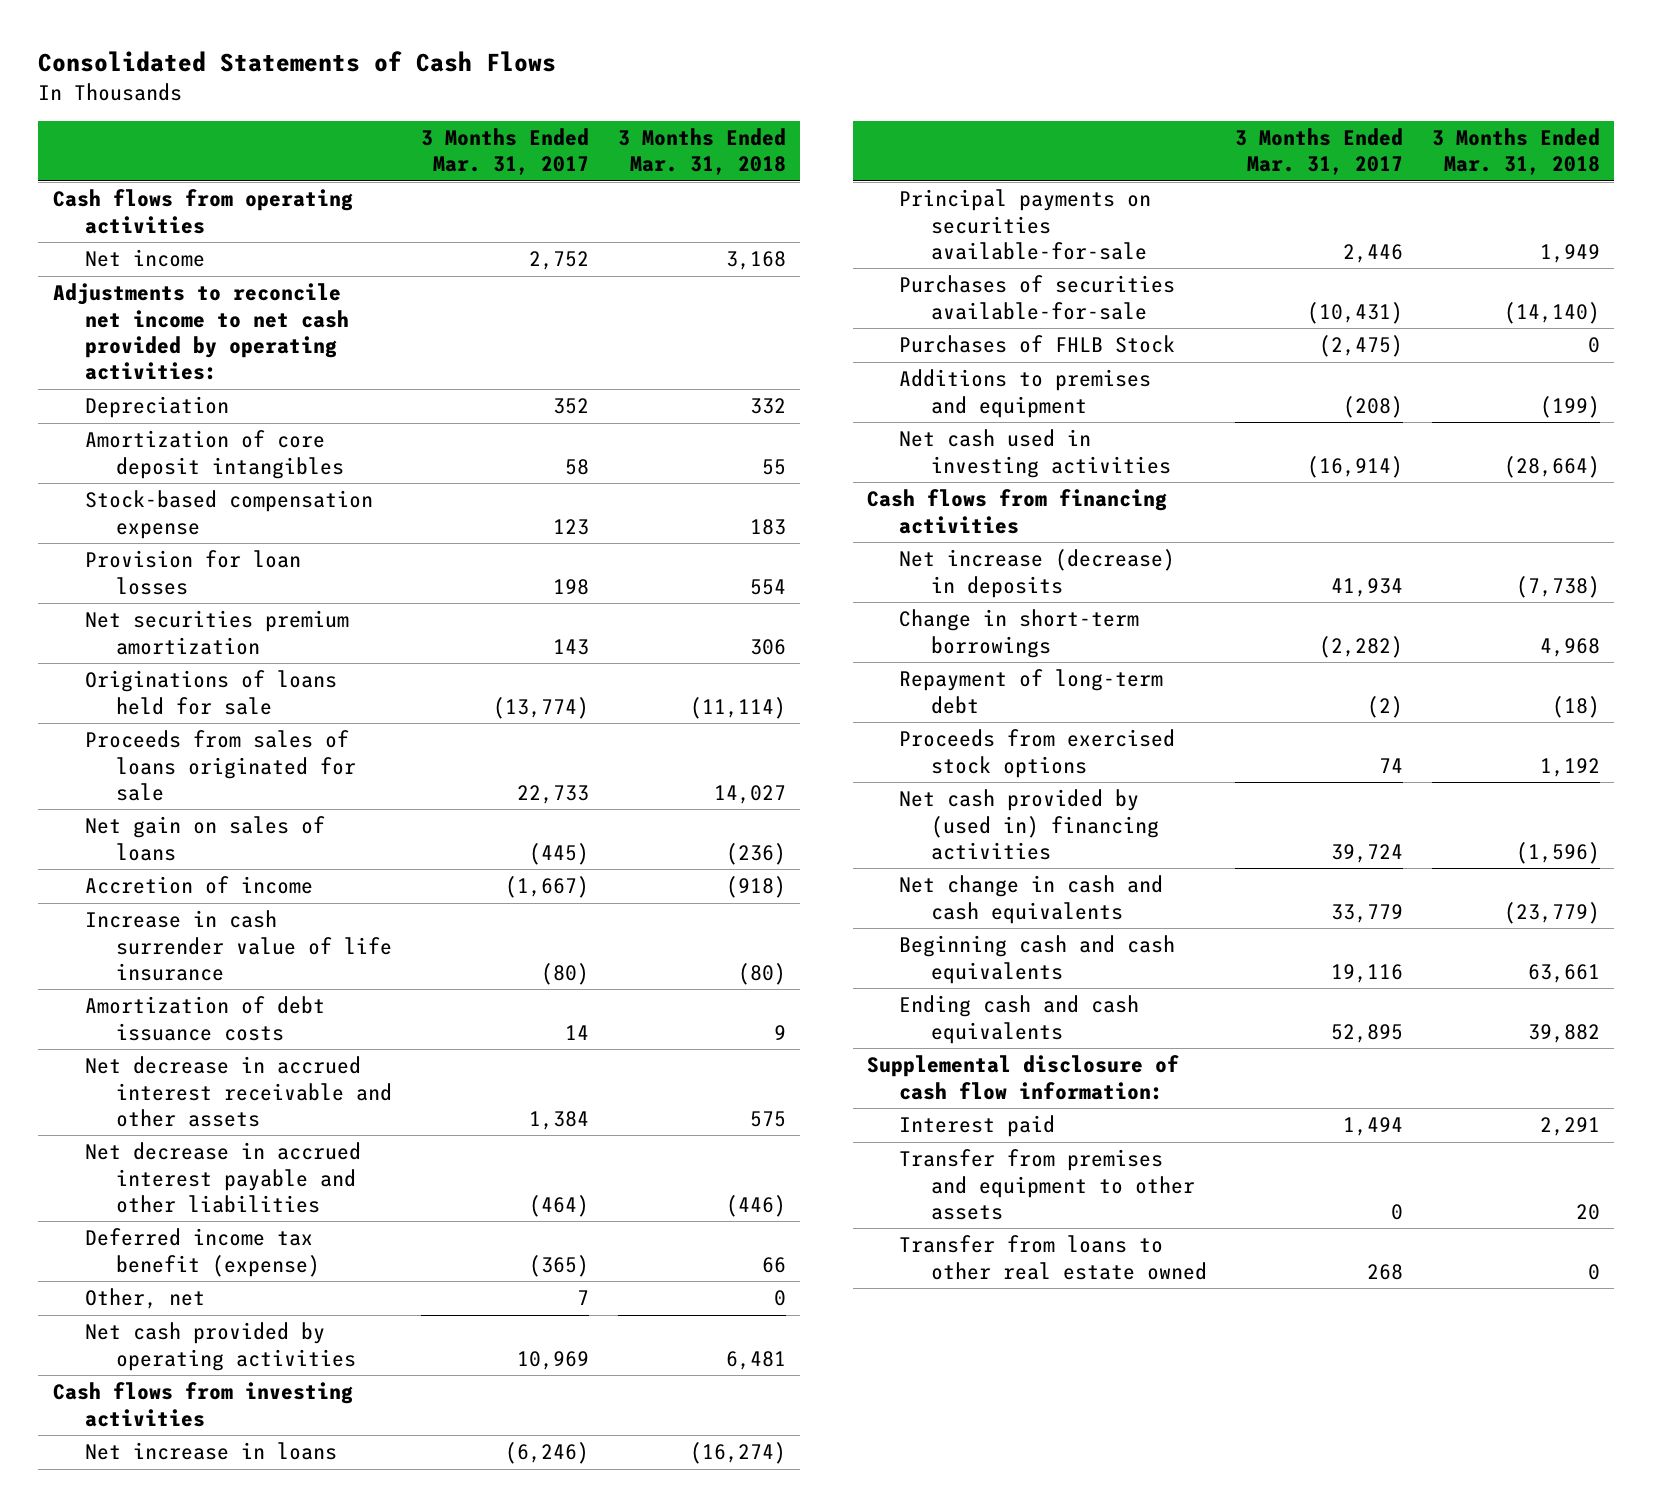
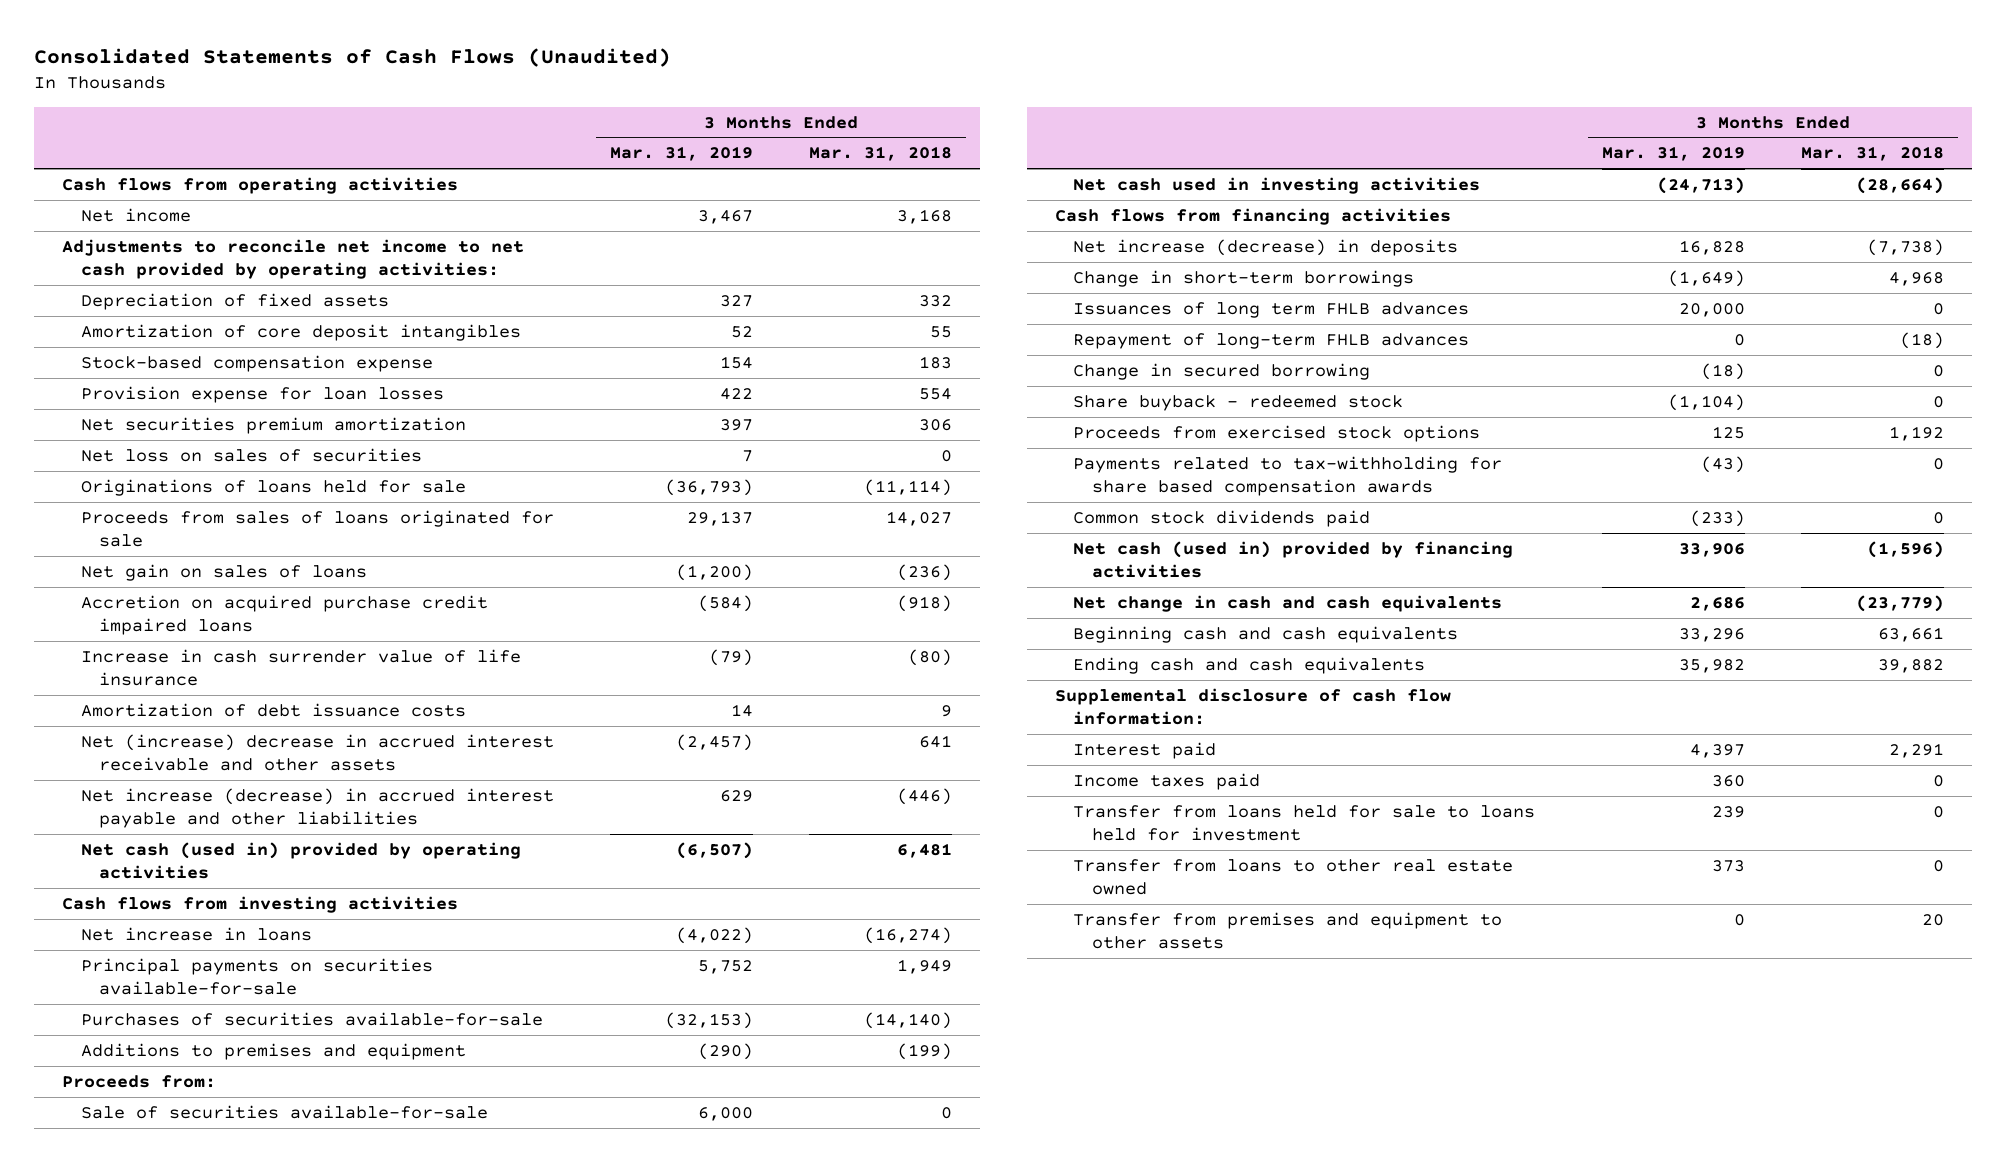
[38,51,557,73] Consolidated Statements of Cash Flows -> [33,47,671,67] Consolidated Statements of Cash Flows (Unaudited)
[421,128,590,176] 3 Months Ended Mar. 31, 2017 -> none
none -> [609,146,753,162] Mar. 31, 2019
[84,396,229,419] Depreciation -> [80,292,389,310] Depreciation of fixed assets
[84,550,301,595] Provision for loan losses -> [80,385,444,403] Provision expense for loan losses
none -> [80,447,422,462] Net loss on sales of securities
[84,876,313,895] Accretion of income -> [80,594,488,636] Accretion on acquired purchase credit impaired loans
[84,1228,321,1277] Deferred income tax benefit (expense) -> none
[84,1288,205,1310] Other, net -> none
[84,1056,393,1127] Net decrease in accrued interest receivable and other assets -> [80,733,554,772] Net (increase) decrease in accrued interest receivable and other assets
[749,1110,786,1127] 575 -> [918,734,952,748] 641
[84,1142,361,1213] Net decrease in accrued interest payable and other liabilities -> [80,787,554,829] Net increase (decrease) in accrued interest payable and other liabilities
[84,1322,357,1371] Net cash provided by operating activities -> [80,841,521,880] Net cash (used in) provided by operating activities
[898,335,1175,354] Purchases of FHLB Stock -> none
none -> [61,1074,216,1088] Proceeds from:
none -> [80,1104,488,1119] Sale of securities available-for-sale
none -> [1073,301,1470,318] Issuances of long term FHLB advances
[898,669,1163,714] Repayment of long-term debt -> [1073,332,1470,349] Repayment of long-term FHLB advances
none -> [1073,362,1371,380] Change in secured borrowing
none -> [1073,394,1404,411] Share buyback - redeemed stock
none -> [1073,455,1503,497] Payments related to tax-withholding for share based compensation awards
none -> [1073,509,1371,527] Common stock dividends paid
[898,789,1159,860] Net cash provided by (used in) financing activities -> [1073,540,1514,579] Net cash (used in) provided by financing activities
none -> [1073,772,1261,790] Income taxes paid
none -> [1073,804,1536,842] Transfer from loans held for sale to loans held for investment
[898,1149,1195,1220] Transfer from premises and equipment to other assets -> [1073,911,1503,950] Transfer from premises and equipment to other assets

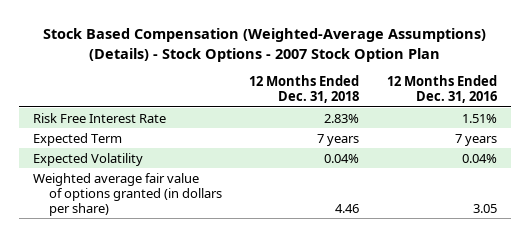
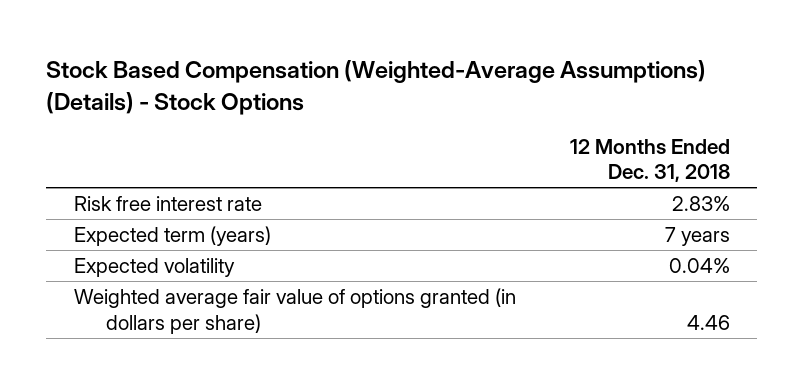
[43,27,487,62] Stock Based Compensation (Weighted-Average Assumptions) (Details) - Stock Options - 2007 Stock Option Plan -> [46,60,707,115] Stock Based Compensation (Weighted-Average Assumptions) (Details) - Stock Options
[387,75,498,104] 12 Months Ended Dec. 31, 2016 -> none
[32,112,166,123] Risk Free Interest Rate -> [73,196,262,212] Risk free interest rate
[32,132,122,146] Expected Term -> [73,226,271,247] Expected term (years)
[32,152,143,166] Expected Volatility -> [73,258,235,278] Expected volatility

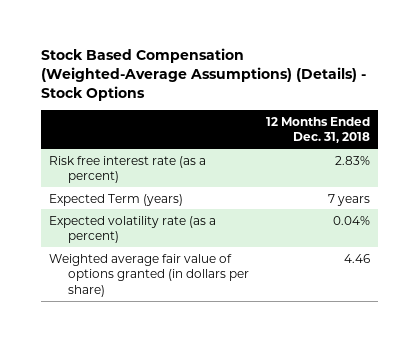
[73,196,262,212] Risk free interest rate -> [49,155,207,184] Risk free interest rate (as a percent)
[73,226,271,247] Expected term (years) -> [49,193,184,206] Expected Term (years)
[73,258,235,278] Expected volatility -> [49,215,217,244] Expected volatility rate (as a percent)

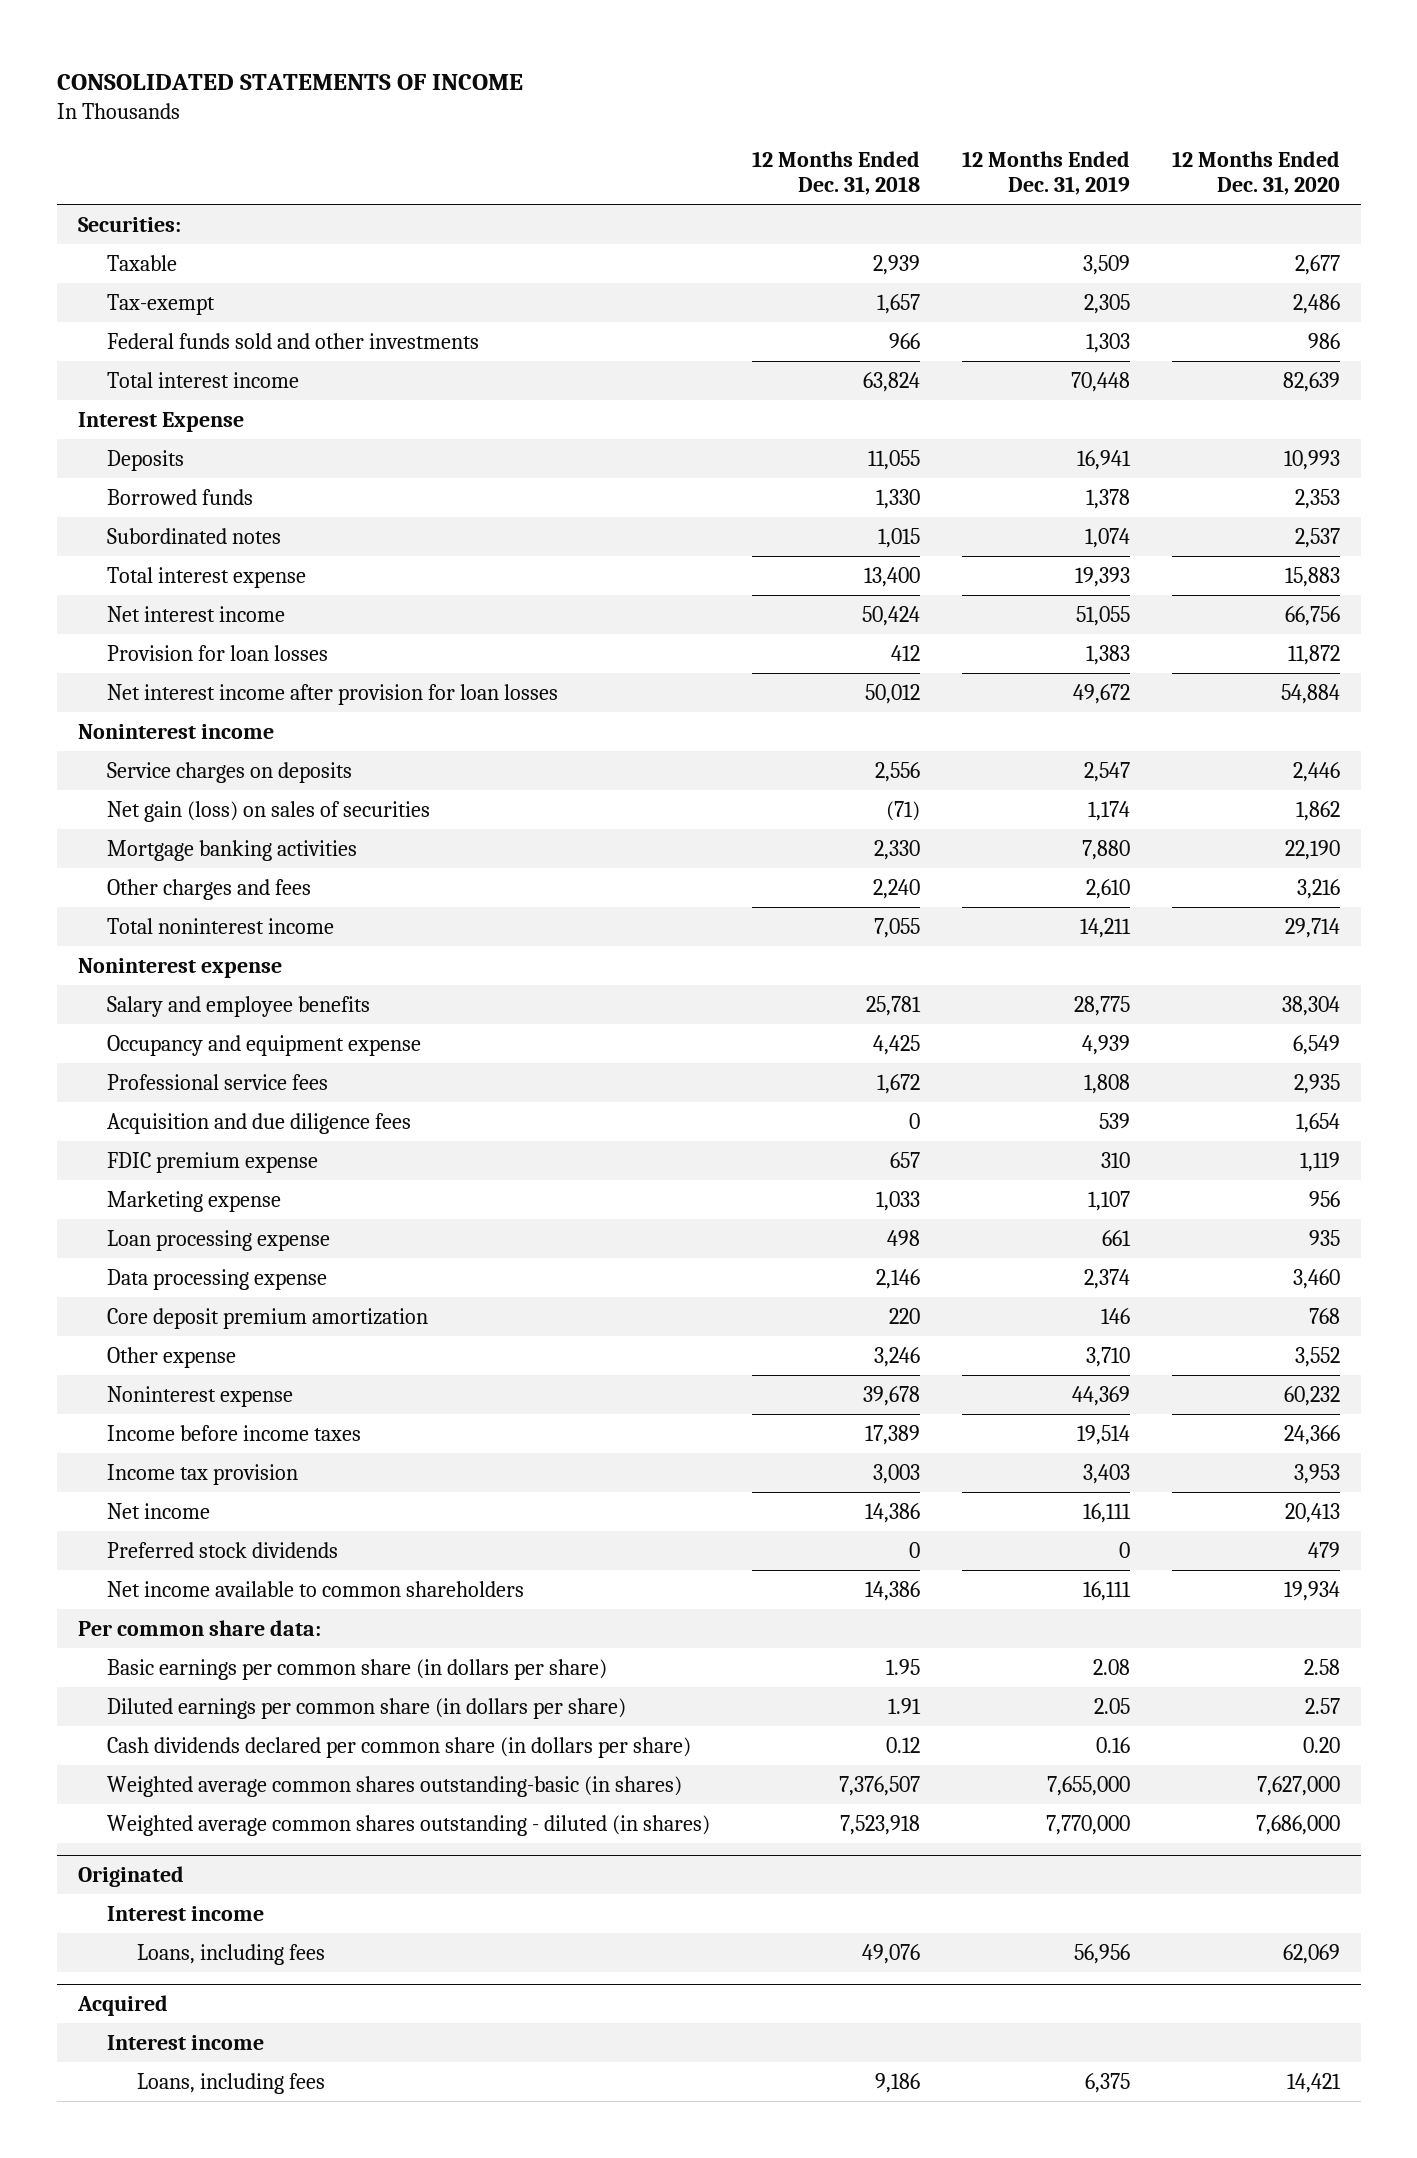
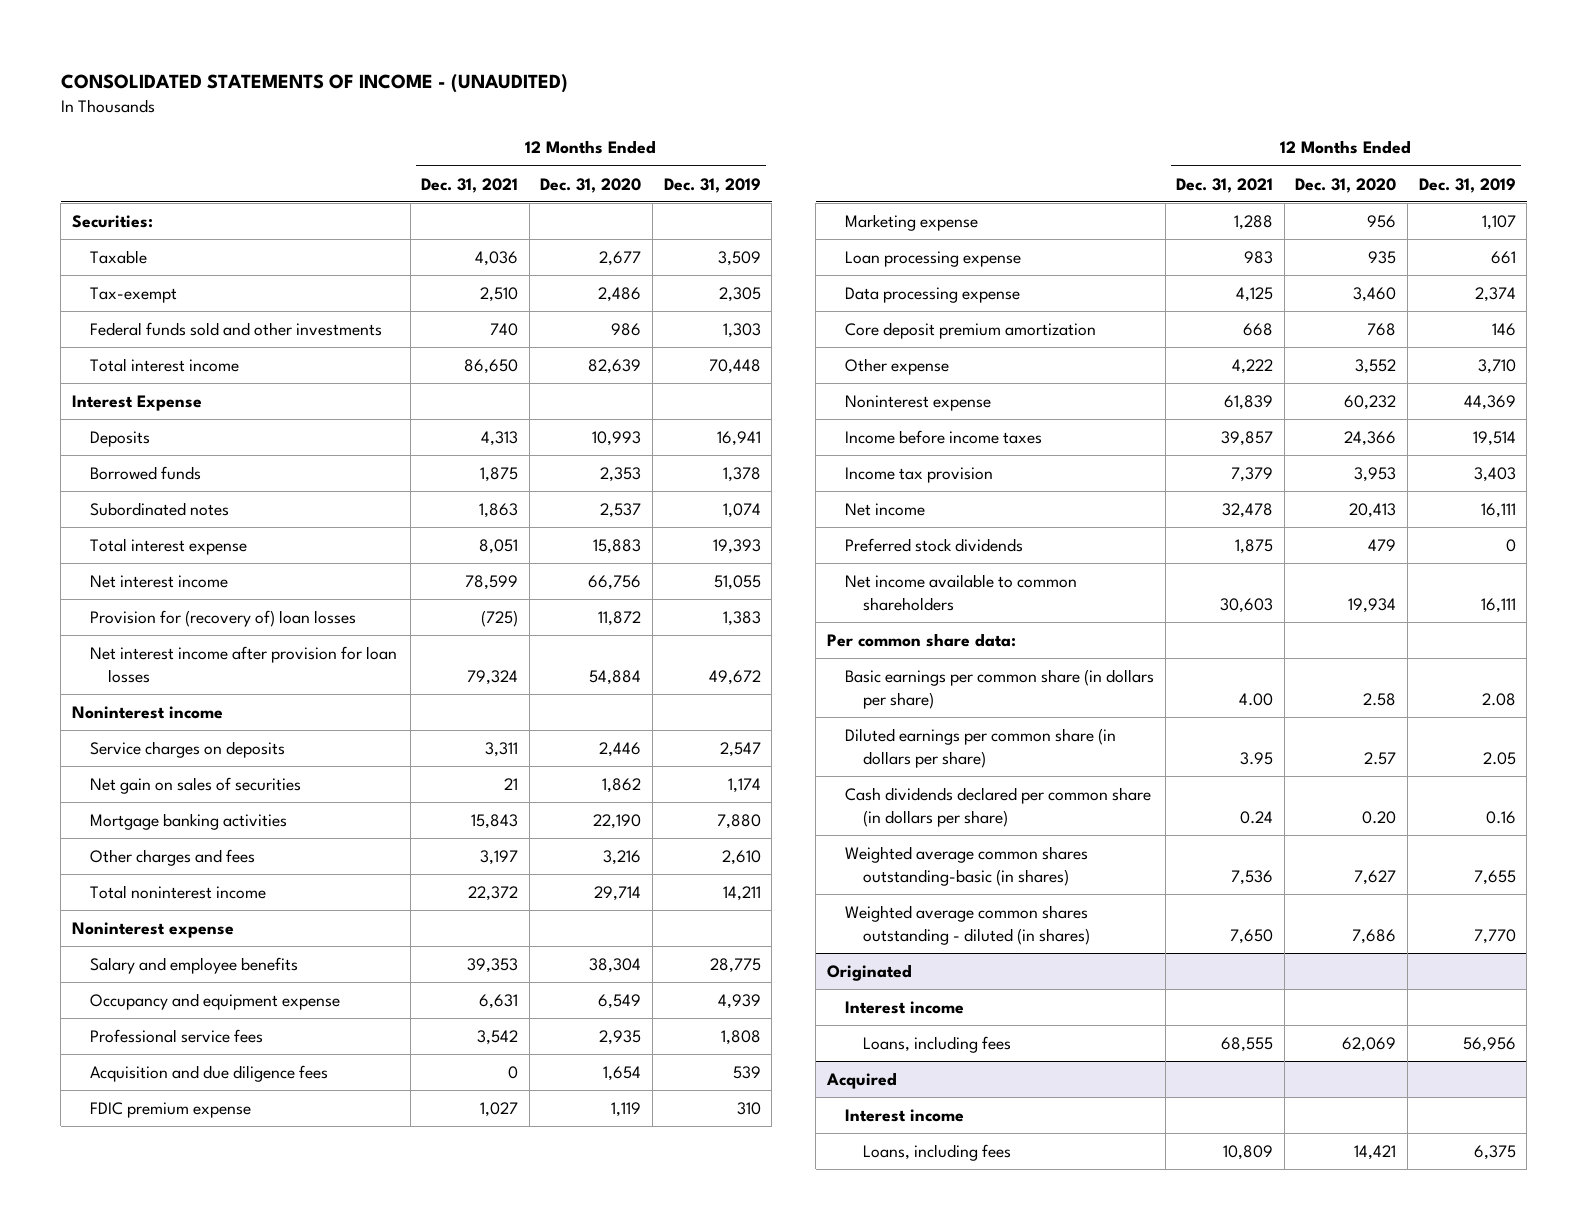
[56,73,523,90] CONSOLIDATED STATEMENTS OF INCOME -> [60,73,568,93] CONSOLIDATED STATEMENTS OF INCOME - (UNAUDITED)
[752,151,921,196] 12 Months Ended Dec. 31, 2018 -> none
none -> [421,177,519,193] Dec. 31, 2021
[107,644,329,661] Provision for loan losses -> [89,609,356,627] Provision for (recovery of) loan losses
[107,800,431,822] Net gain (loss) on sales of securities -> [89,776,301,794] Net gain on sales of securities
[1046,1775,1130,1796] 7,655,000 -> [1473,869,1516,885] 7,655
[1256,1775,1340,1796] 7,627,000 -> [1354,869,1397,885] 7,627
[1045,1814,1130,1835] 7,770,000 -> [1473,928,1516,944] 7,770
[1255,1814,1340,1835] 7,686,000 -> [1352,928,1397,944] 7,686

